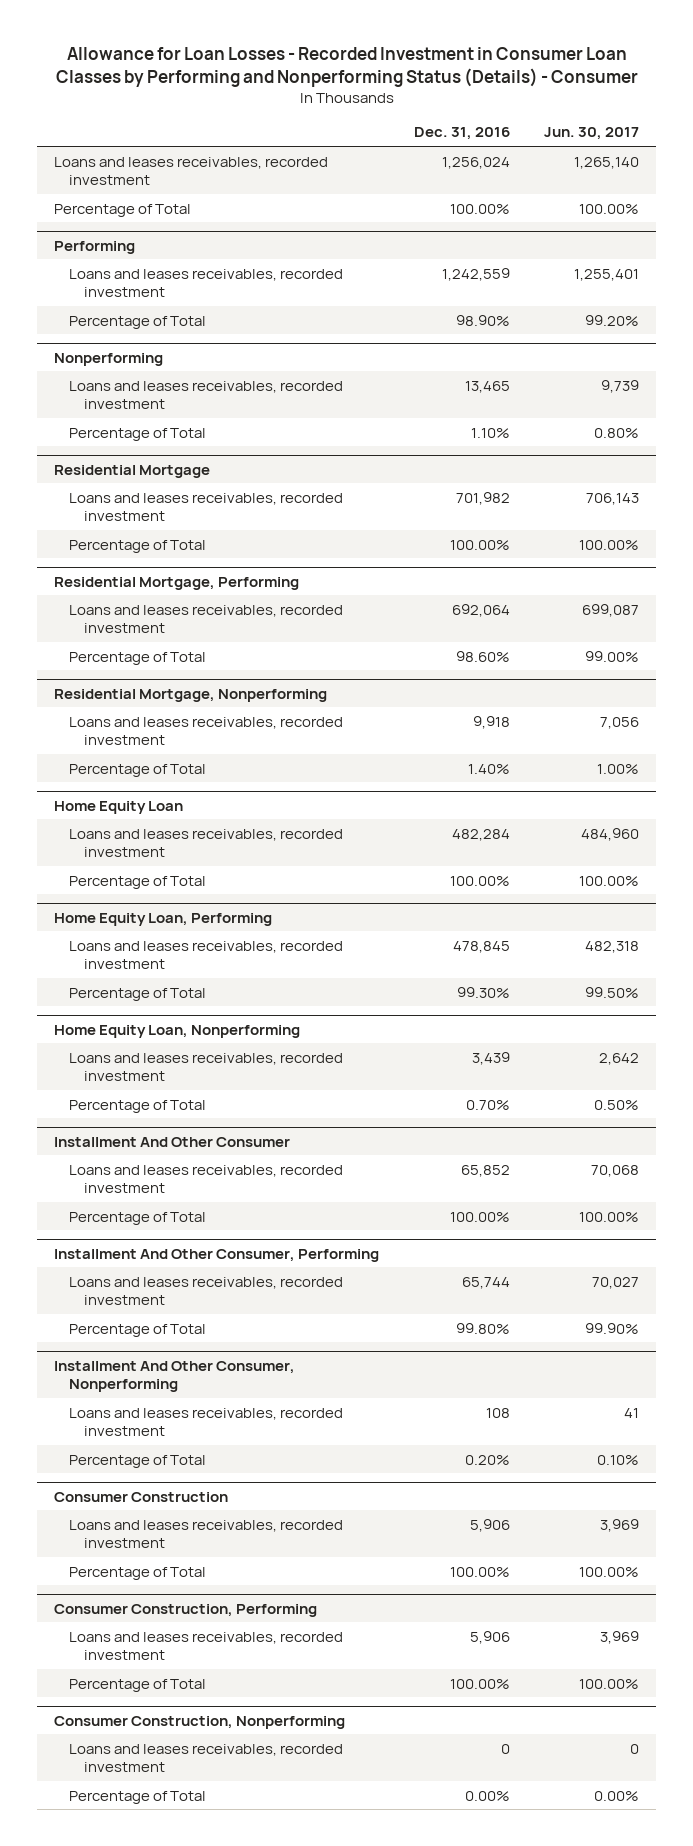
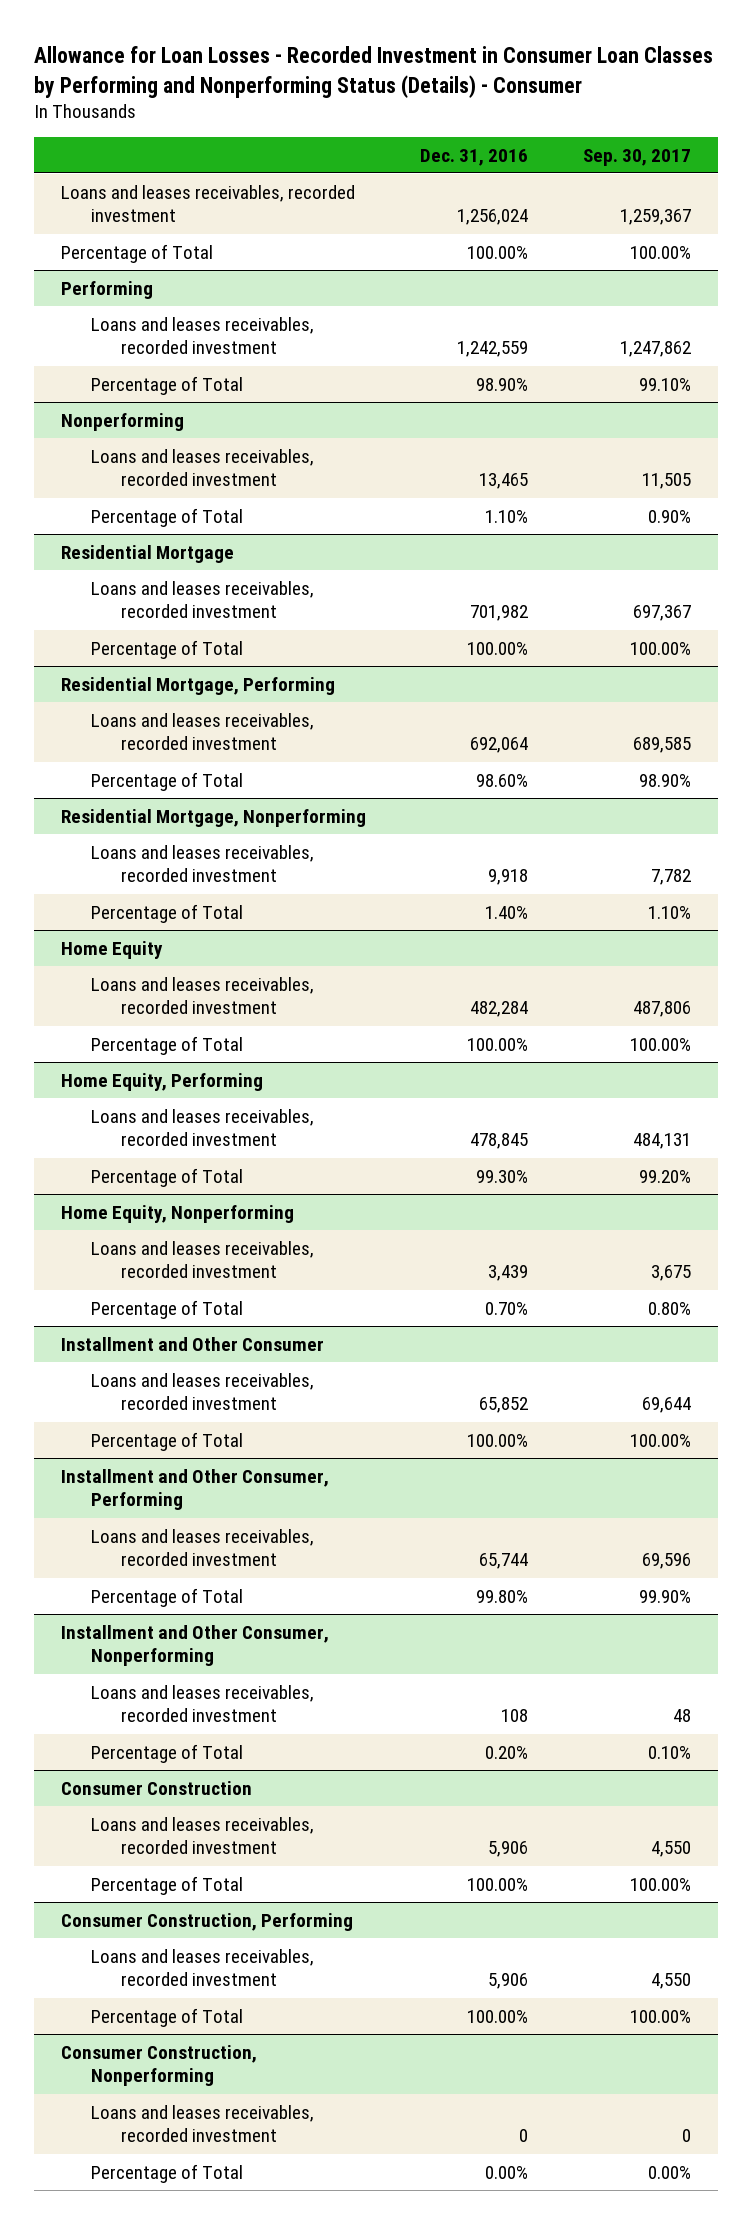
[543,127,639,141] Jun. 30, 2017 -> none
none -> [582,148,691,166] Sep. 30, 2017
[54,800,184,814] Home Equity Loan -> [61,940,164,959] Home Equity
[54,912,273,926] Home Equity Loan, Performing -> [61,1072,264,1091] Home Equity, Performing
[54,1024,301,1038] Home Equity Loan, Nonperforming -> [61,1204,295,1223] Home Equity, Nonperforming
[54,1136,291,1147] Installment And Other Consumer -> [61,1336,325,1351] Installment and Other Consumer
[54,1248,380,1262] Installment And Other Consumer, Performing -> [61,1468,330,1511] Installment and Other Consumer, Performing
[54,1360,296,1392] Installment And Other Consumer, Nonperforming -> [61,1624,330,1667] Installment and Other Consumer, Nonperforming

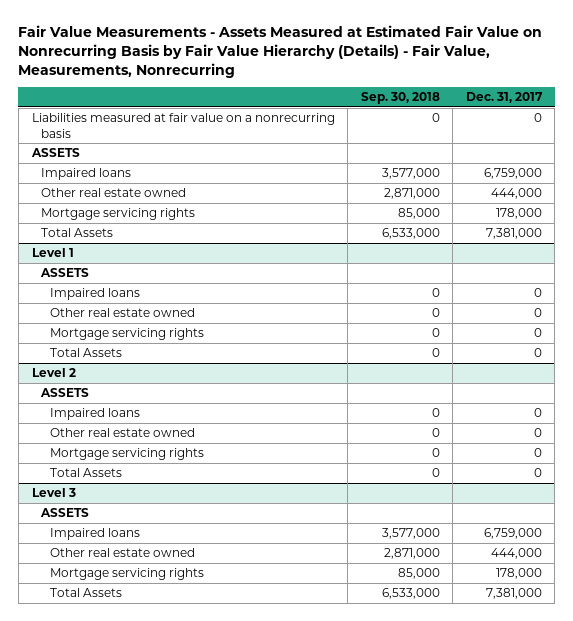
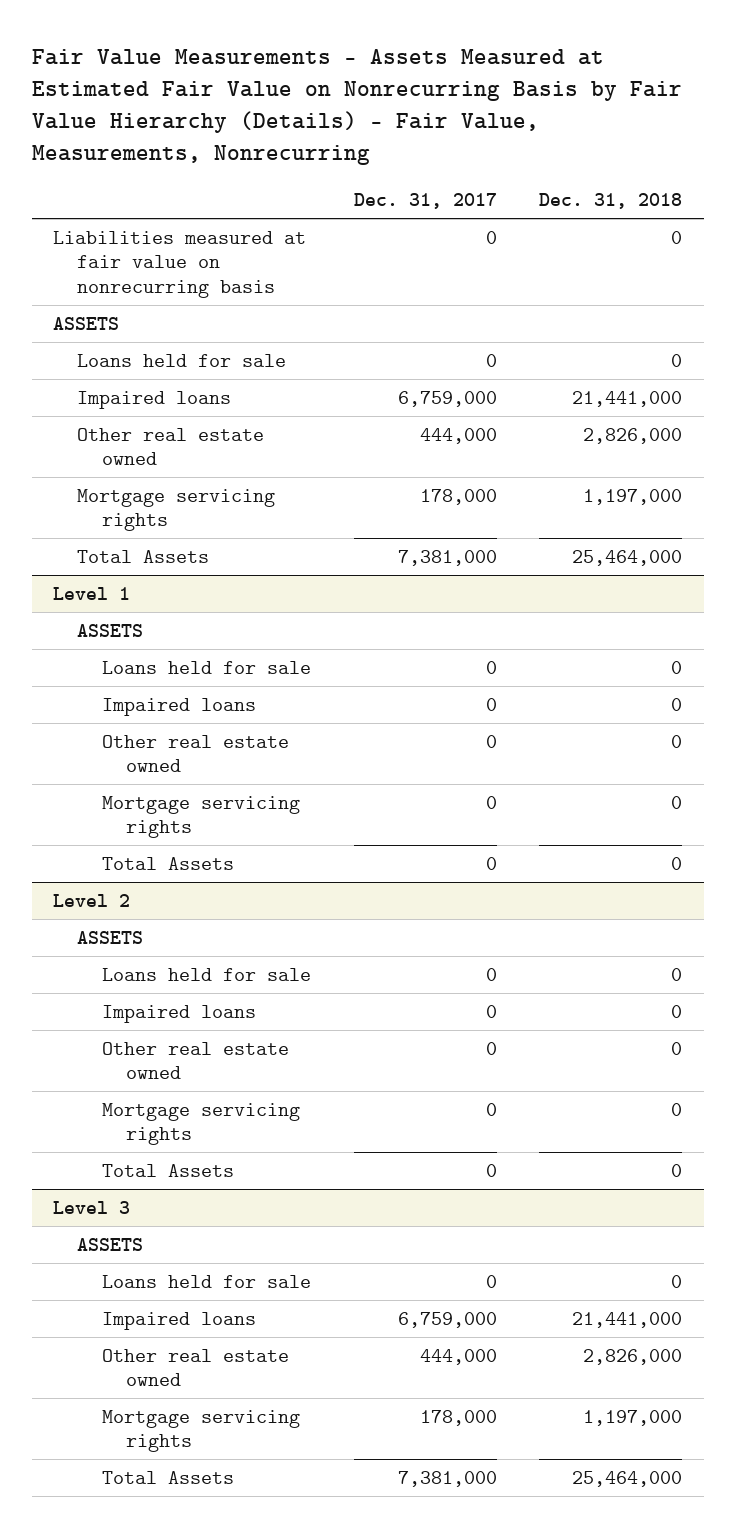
[360,92,440,105] Sep. 30, 2018 -> none
none -> [539,192,683,209] Dec. 31, 2018
[31,113,335,138] Liabilities measured at fair value on a nonrecurring basis -> [53,230,307,298] Liabilities measured at fair value on nonrecurring basis
none -> [77,353,287,367] Loans held for sale
none -> [101,660,311,674] Loans held for sale
none -> [101,967,311,981] Loans held for sale
none -> [101,1274,311,1288] Loans held for sale

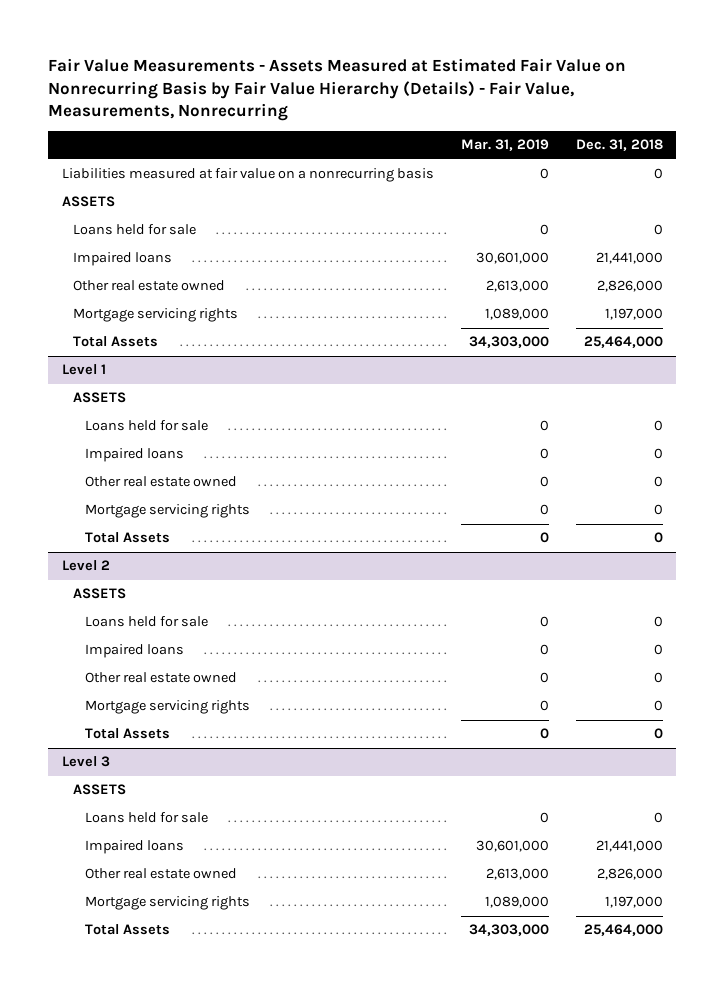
[353,192,497,209] Dec. 31, 2017 -> none
none -> [460,139,549,152] Mar. 31, 2019
[53,230,307,298] Liabilities measured at fair value on nonrecurring basis -> [61,168,434,183] Liabilities measured at fair value on a nonrecurring basis

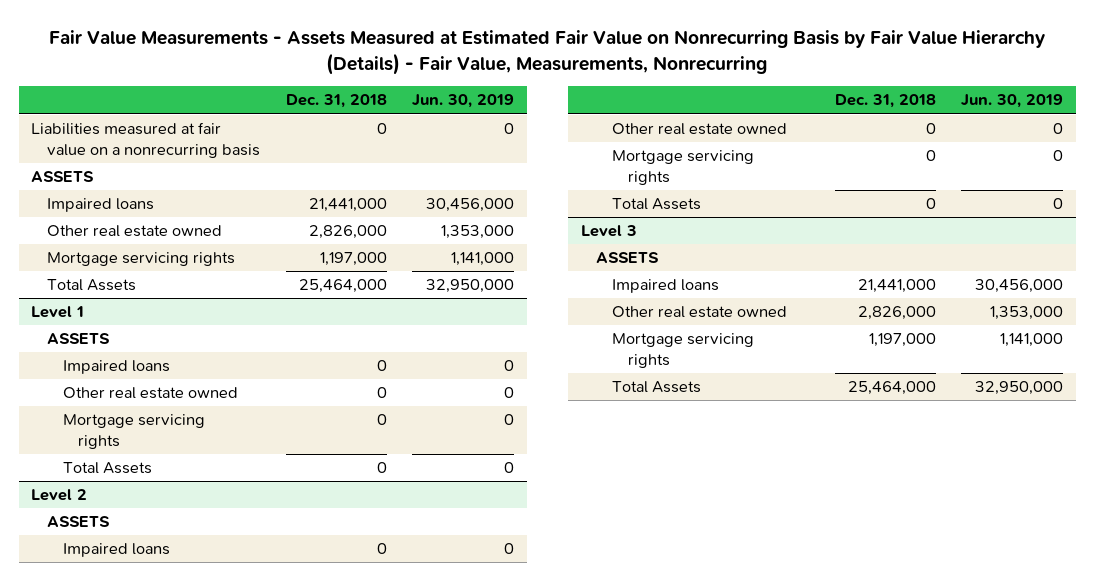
[460,139,549,152] Mar. 31, 2019 -> none
none -> [412,94,515,109] Jun. 30, 2019
[73,224,197,236] Loans held for sale -> none
[85,420,209,432] Loans held for sale -> none
[85,616,209,628] Loans held for sale -> none
[85,812,209,824] Loans held for sale -> none

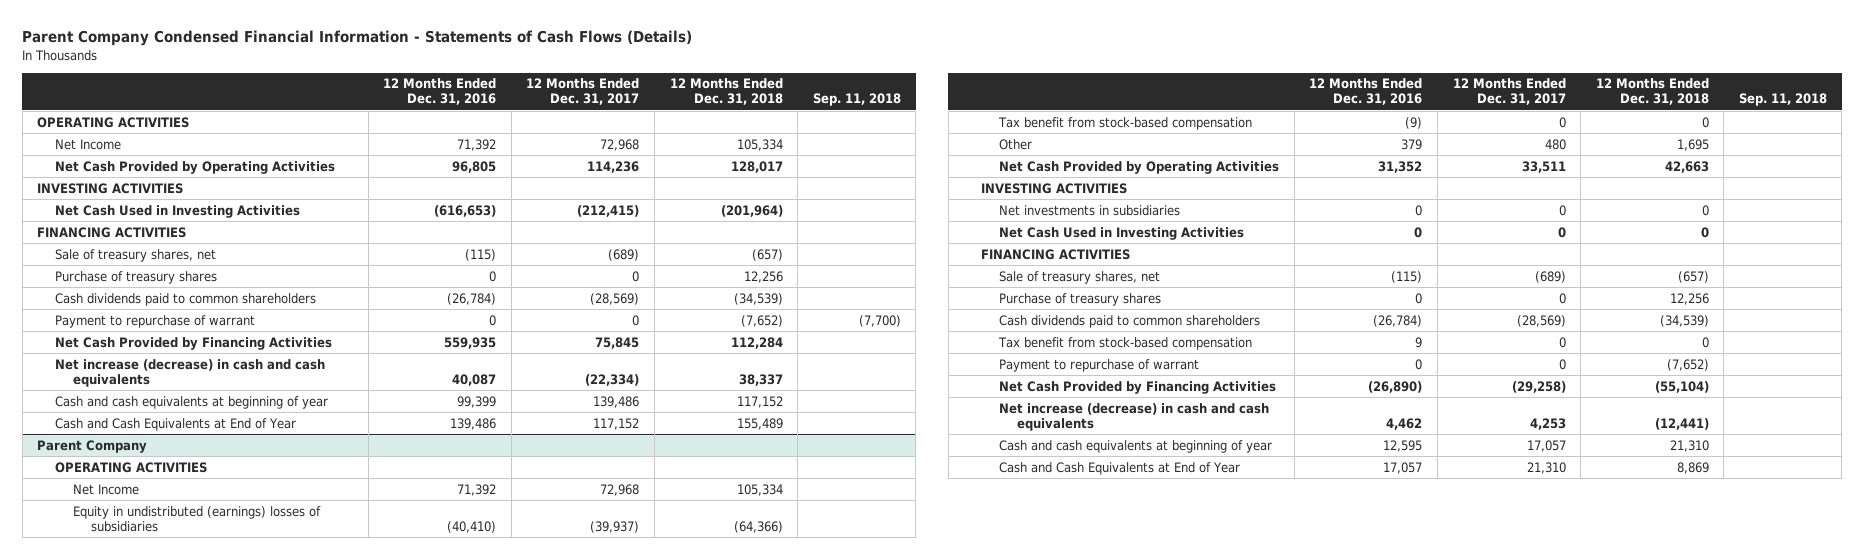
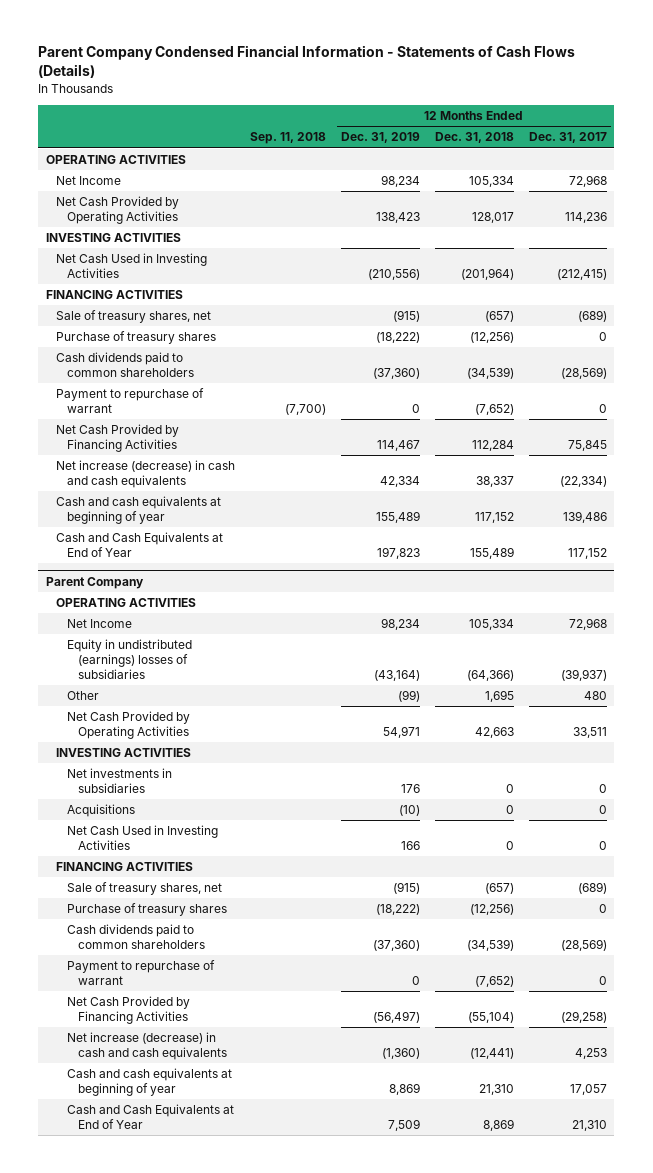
[383,78,497,106] 12 Months Ended Dec. 31, 2016 -> none
none -> [341,132,421,144] Dec. 31, 2019
[743,270,783,283] 12,256 -> [470,332,515,344] (12,256)
[998,116,1253,130] Tax benefit from stock-based compensation -> none
none -> [67,804,136,818] Acquisitions
[1669,292,1709,305] 12,256 -> [470,904,515,916] (12,256)
[998,336,1253,350] Tax benefit from stock-based compensation -> none

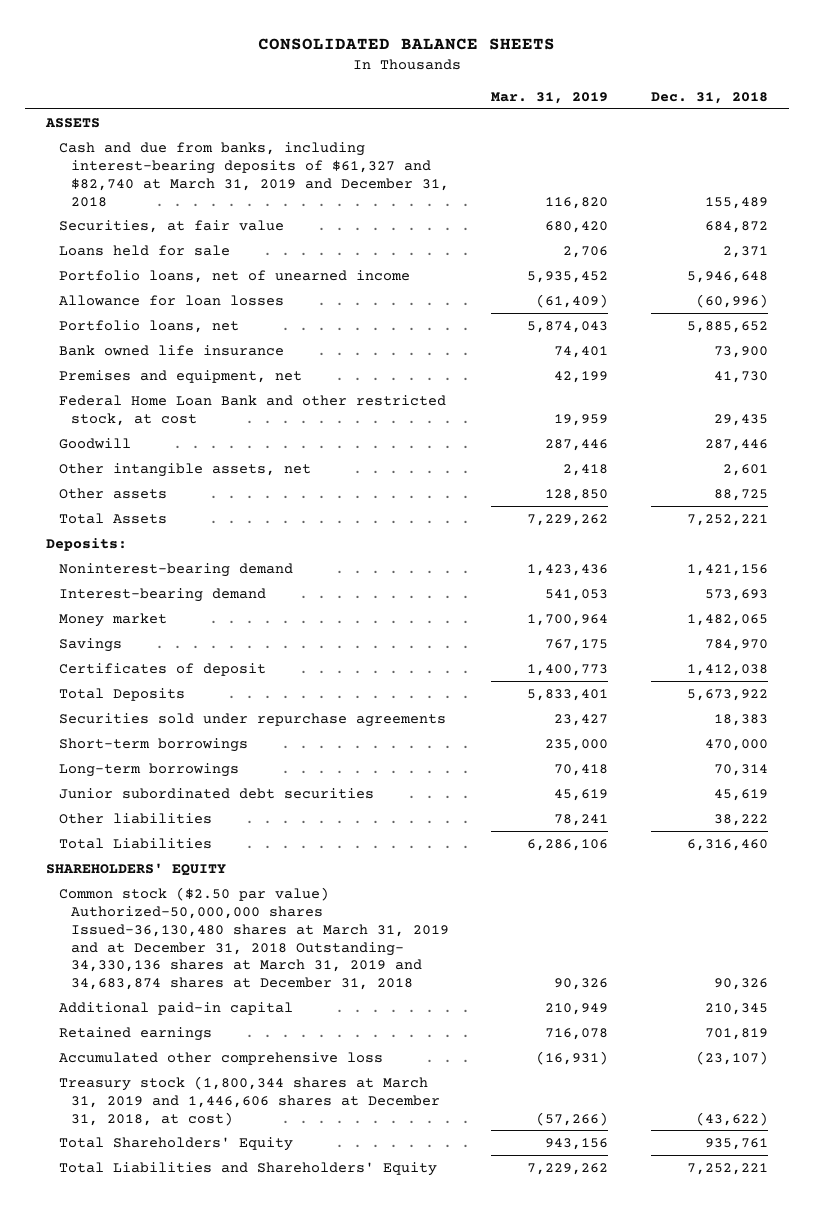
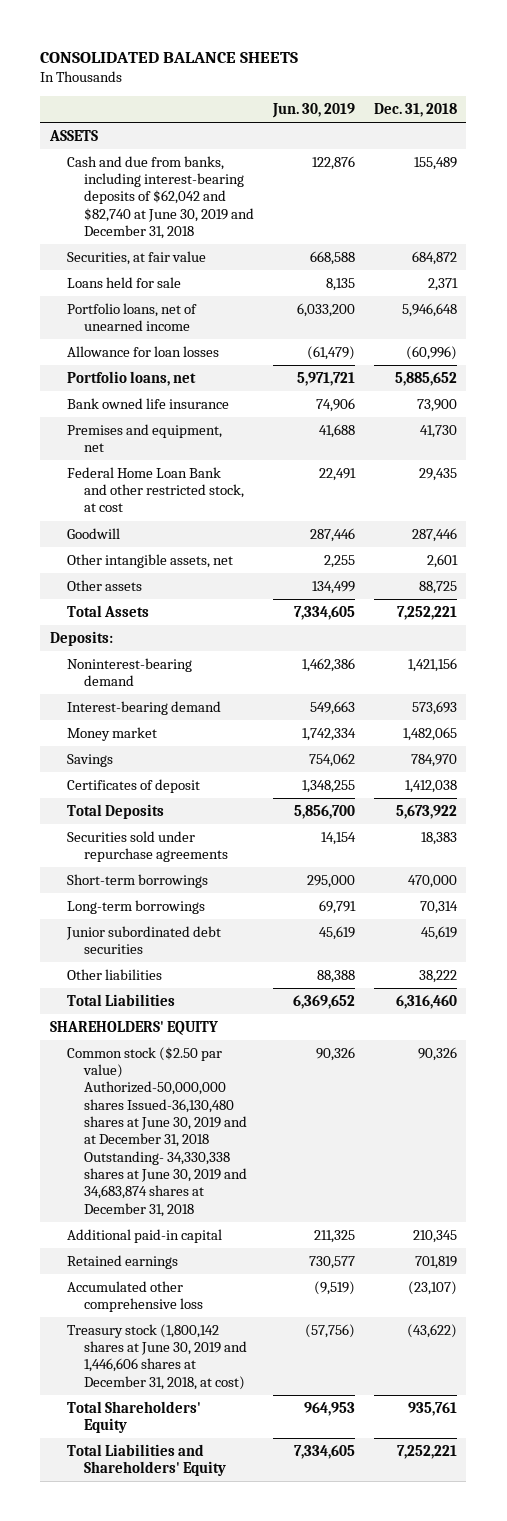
[491,91,609,104] Mar. 31, 2019 -> none
none -> [272,103,356,119] Jun. 30, 2019
[58,141,449,207] Cash and due from banks, including interest-bearing deposits of $61,327 and $82,740 at March 31, 2019 and December 31, 2018 -> [67,155,255,240] Cash and due from banks, including interest-bearing deposits of $62,042 and $82,740 at June 30, 2019 and December 31, 2018
[58,886,449,991] Common stock ($2.50 par value) Authorized-50,000,000 shares Issued-36,130,480 shares at March 31, 2019 and at December 31, 2018 Outstanding- 34,330,136 shares at March 31, 2019 and 34,683,874 shares at December 31, 2018 -> [67,1046,248,1217] Common stock ($2.50 par value) Authorized-50,000,000 shares Issued-36,130,480 shares at June 30, 2019 and at December 31, 2018 Outstanding- 34,330,338 shares at June 30, 2019 and 34,683,874 shares at December 31, 2018
[58,1075,440,1126] Treasury stock (1,800,344 shares at March 31, 2019 and 1,446,606 shares at December 31, 2018, at cost) -> [67,1323,248,1390] Treasury stock (1,800,142 shares at June 30, 2019 and 1,446,606 shares at December 31, 2018, at cost)

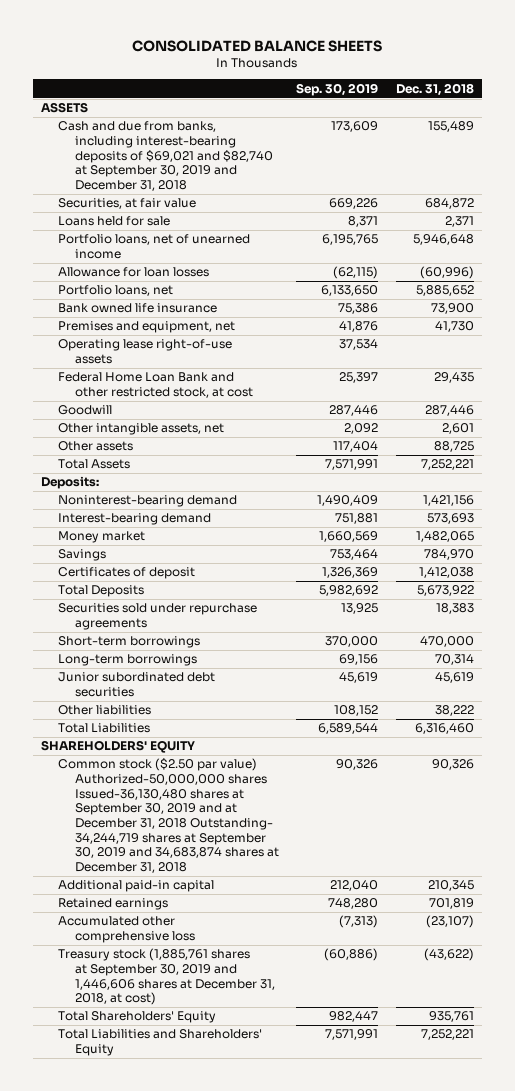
[272,103,356,119] Jun. 30, 2019 -> none
none -> [296,82,379,96] Sep. 30, 2019
[67,155,255,240] Cash and due from banks, including interest-bearing deposits of $62,042 and $82,740 at June 30, 2019 and December 31, 2018 -> [58,121,273,191] Cash and due from banks, including interest-bearing deposits of $69,021 and $82,740 at September 30, 2019 and December 31, 2018
none -> [58,339,233,365] Operating lease right-of-use assets
[67,1046,248,1217] Common stock ($2.50 par value) Authorized-50,000,000 shares Issued-36,130,480 shares at June 30, 2019 and at December 31, 2018 Outstanding- 34,330,338 shares at June 30, 2019 and 34,683,874 shares at December 31, 2018 -> [58,758,279,873] Common stock ($2.50 par value) Authorized-50,000,000 shares Issued-36,130,480 shares at September 30, 2019 and at December 31, 2018 Outstanding- 34,244,719 shares at September 30, 2019 and 34,683,874 shares at December 31, 2018
[67,1323,248,1390] Treasury stock (1,800,142 shares at June 30, 2019 and 1,446,606 shares at December 31, 2018, at cost) -> [58,948,275,1006] Treasury stock (1,885,761 shares at September 30, 2019 and 1,446,606 shares at December 31, 2018, at cost)

